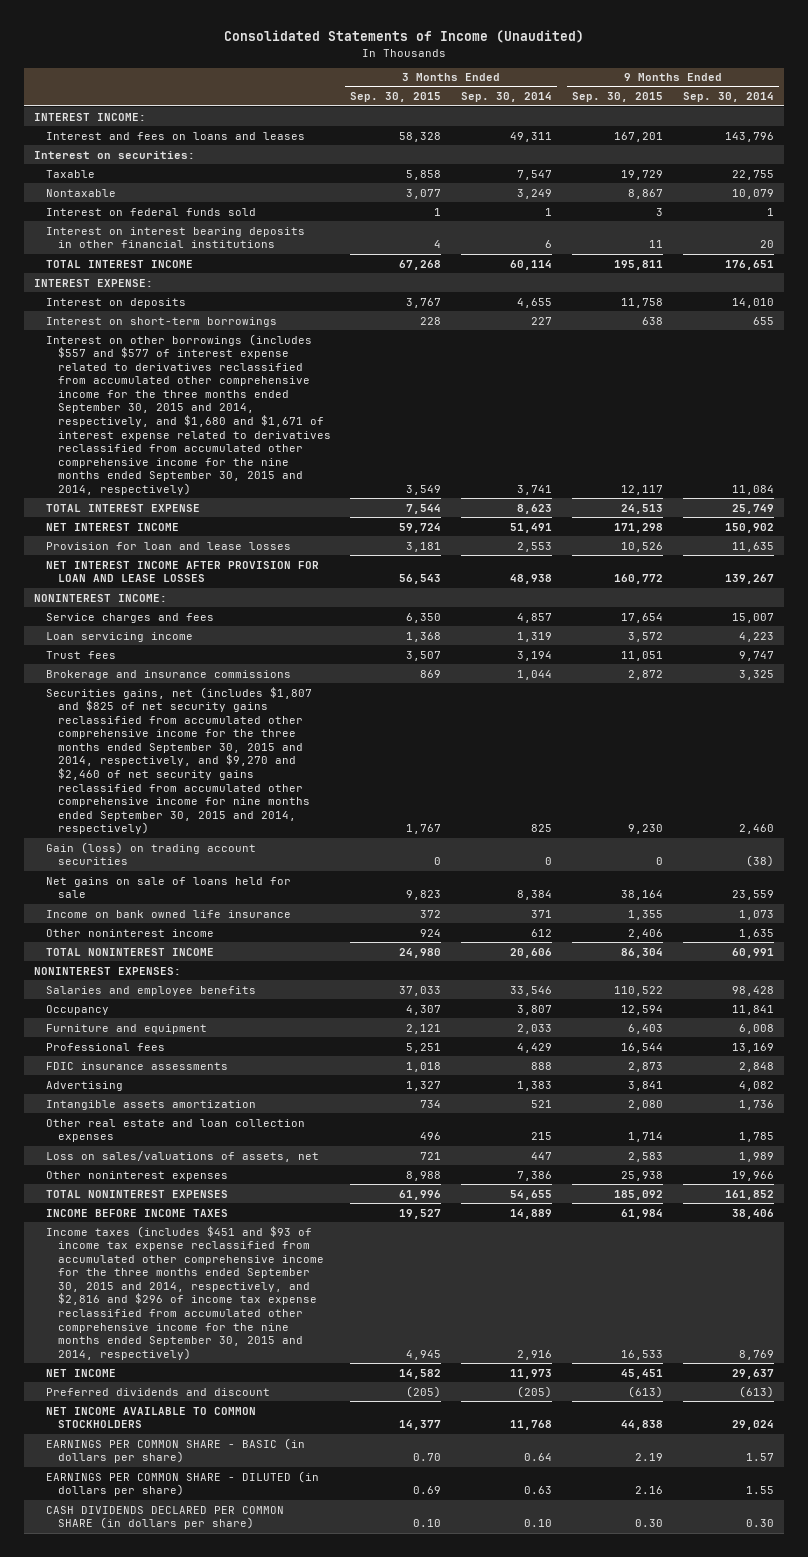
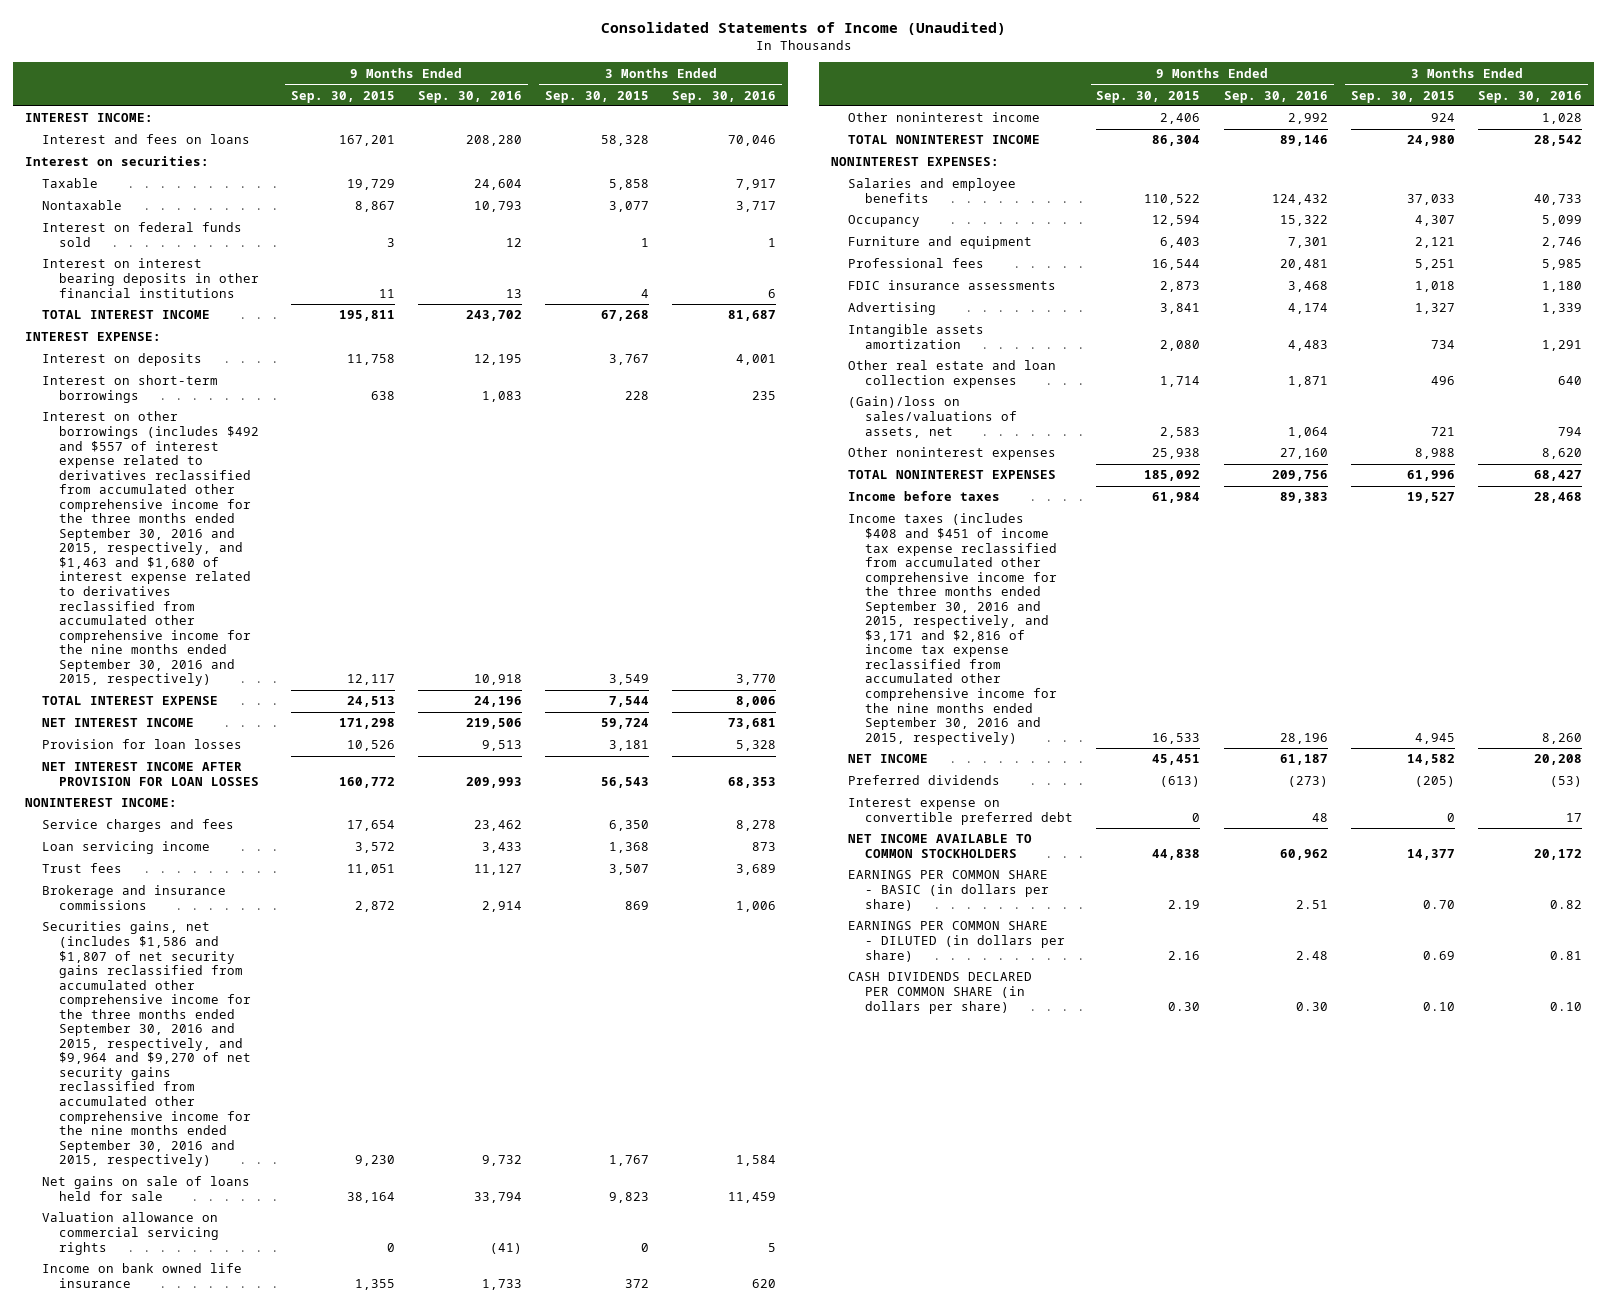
[461,92,553,103] Sep. 30, 2014 -> none
[683,92,775,103] Sep. 30, 2014 -> none
none -> [417,90,522,103] Sep. 30, 2016
none -> [672,90,777,103] Sep. 30, 2016
[45,131,305,140] Interest and fees on loans and leases -> [42,134,251,145] Interest and fees on loans
[45,333,331,495] Interest on other borrowings (includes $557 and $577 of interest expense related to derivatives reclassified from accumulated other comprehensive income for the three months ended September 30, 2015 and 2014, respectively, and $1,680 and $1,671 of interest expense related to derivatives reclassified from accumulated other comprehensive income for the nine months ended September 30, 2015 and 2014, respectively) -> [42,411,260,687] Interest on other borrowings (includes $492 and $557 of interest expense related to derivatives reclassified from accumulated other comprehensive income for the three months ended September 30, 2016 and 2015, respectively, and $1,463 and $1,680 of interest expense related to derivatives reclassified from accumulated other comprehensive income for the nine months ended September 30, 2016 and 2015, respectively)
[45,541,291,550] Provision for loan and lease losses -> [42,739,243,750] Provision for loan losses
[45,560,319,583] NET INTEREST INCOME AFTER PROVISION FOR LOAN AND LEASE LOSSES -> [42,762,260,786] NET INTEREST INCOME AFTER PROVISION FOR LOAN LOSSES
[45,841,256,866] Gain (loss) on trading account securities -> none
[45,686,312,835] Securities gains, net (includes $1,807 and $825 of net security gains reclassified from accumulated other comprehensive income for the three months ended September 30, 2015 and 2014, respectively, and $9,270 and $2,460 of net security gains reclassified from accumulated other comprehensive income for nine months ended September 30, 2015 and 2014, respectively) -> [42,921,252,1168] Securities gains, net (includes $1,586 and $1,807 of net security gains reclassified from accumulated other comprehensive income for the three months ended September 30, 2016 and 2015, respectively, and $9,964 and $9,270 of net security gains reclassified from accumulated other comprehensive income for the nine months ended September 30, 2016 and 2015, respectively)
none -> [42,1212,220,1255] Valuation allowance on commercial servicing rights
[45,1150,319,1162] Loss on sales/valuations of assets, net -> [848,396,1018,438] (Gain)/loss on sales/valuations of assets, net
[45,1208,228,1217] INCOME BEFORE INCOME TAXES -> [848,491,1001,502] Income before taxes
[45,1225,324,1360] Income taxes (includes $451 and $93 of income tax expense reclassified from accumulated other comprehensive income for the three months ended September 30, 2015 and 2014, respectively, and $2,816 and $296 of income tax expense reclassified from accumulated other comprehensive income for the nine months ended September 30, 2015 and 2014, respectively) -> [848,513,1058,745] Income taxes (includes $408 and $451 of income tax expense reclassified from accumulated other comprehensive income for the three months ended September 30, 2016 and 2015, respectively, and $3,171 and $2,816 of income tax expense reclassified from accumulated other comprehensive income for the nine months ended September 30, 2016 and 2015, respectively)
[45,1387,270,1396] Preferred dividends and discount -> [848,775,1001,786] Preferred dividends
none -> [848,798,1074,825] Interest expense on convertible preferred debt

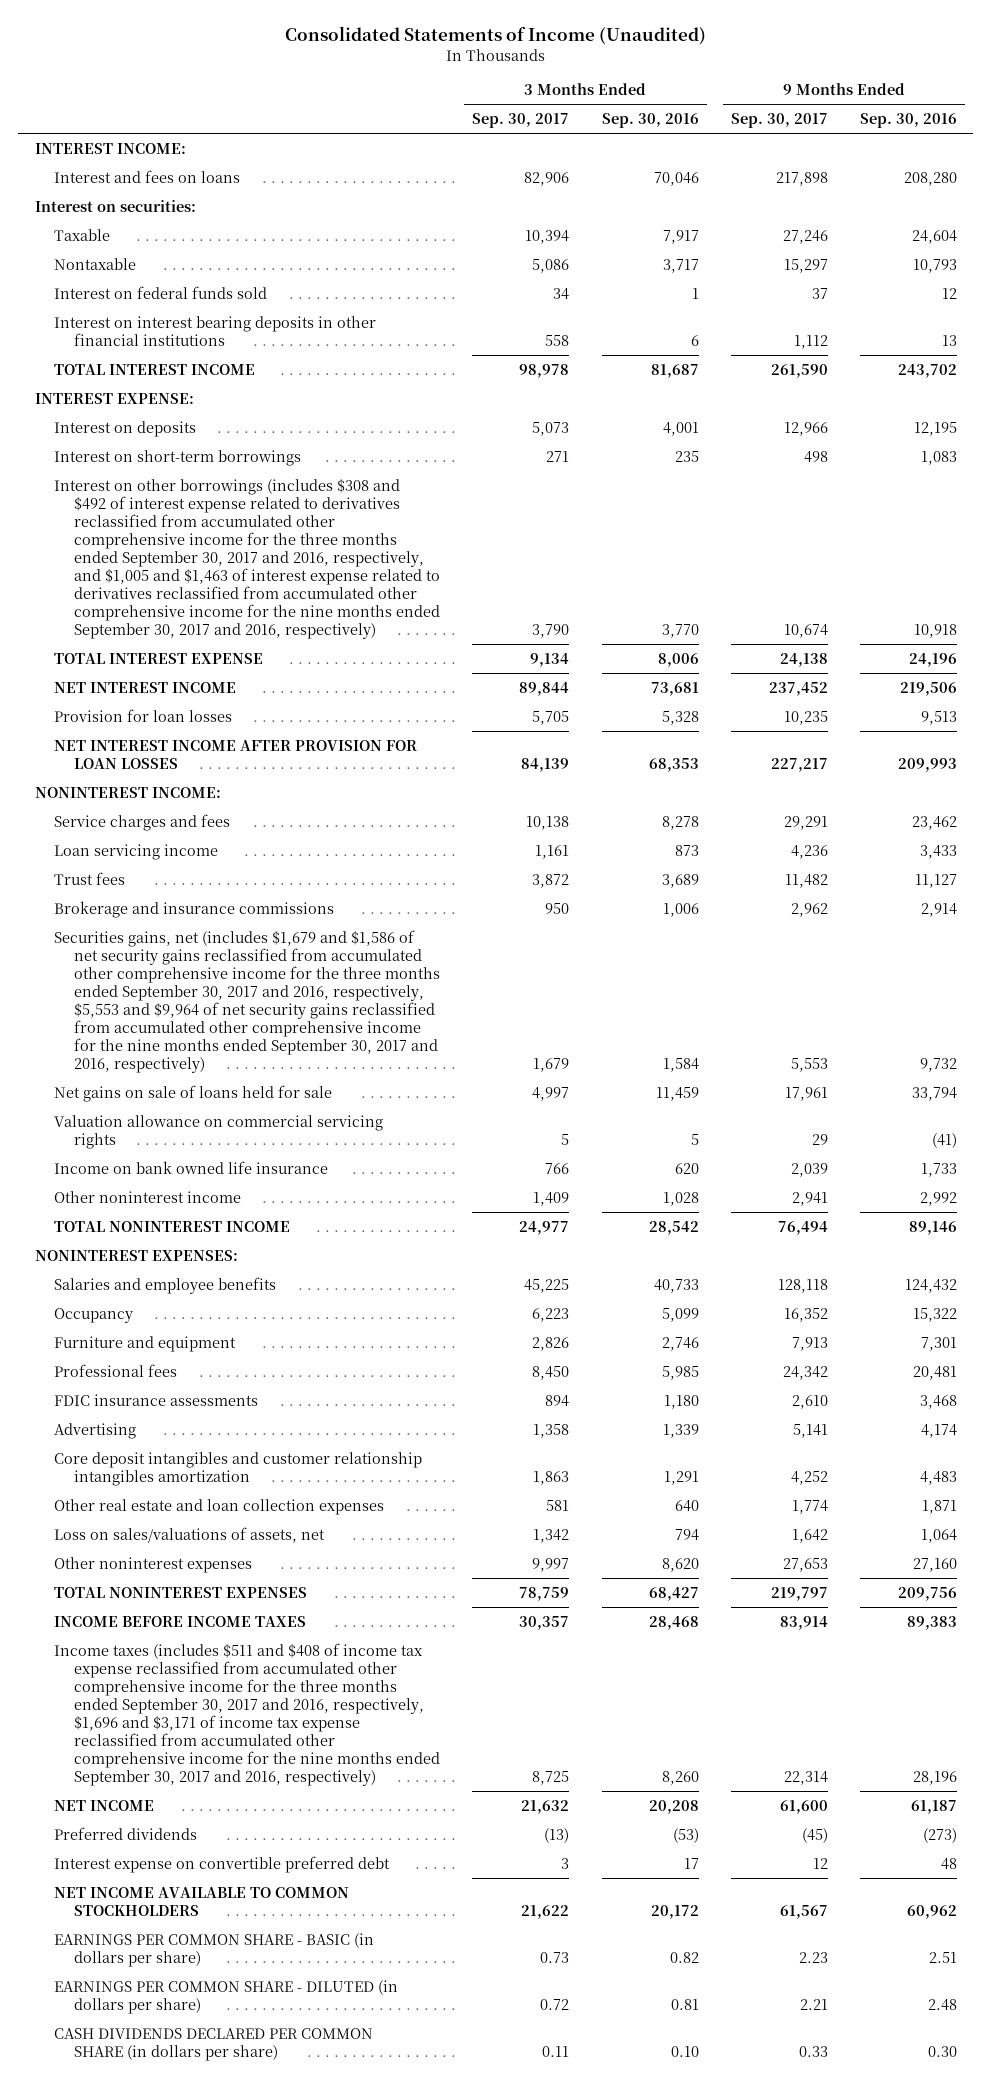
[290,90,395,103] Sep. 30, 2015 -> none
[545,90,650,103] Sep. 30, 2015 -> none
none -> [472,113,570,129] Sep. 30, 2017
none -> [730,113,828,129] Sep. 30, 2017
[42,411,260,687] Interest on other borrowings (includes $492 and $557 of interest expense related to derivatives reclassified from accumulated other comprehensive income for the three months ended September 30, 2016 and 2015, respectively, and $1,463 and $1,680 of interest expense related to derivatives reclassified from accumulated other comprehensive income for the nine months ended September 30, 2016 and 2015, respectively) -> [54,478,441,640] Interest on other borrowings (includes $308 and $492 of interest expense related to derivatives reclassified from accumulated other comprehensive income for the three months ended September 30, 2017 and 2016, respectively, and $1,005 and $1,463 of interest expense related to derivatives reclassified from accumulated other comprehensive income for the nine months ended September 30, 2017 and 2016, respectively)
[42,921,252,1168] Securities gains, net (includes $1,586 and $1,807 of net security gains reclassified from accumulated other comprehensive income for the three months ended September 30, 2016 and 2015, respectively, and $9,964 and $9,270 of net security gains reclassified from accumulated other comprehensive income for the nine months ended September 30, 2016 and 2015, respectively) -> [54,929,441,1074] Securities gains, net (includes $1,679 and $1,586 of net security gains reclassified from accumulated other comprehensive income for the three months ended September 30, 2017 and 2016, respectively, $5,553 and $9,964 of net security gains reclassified from accumulated other comprehensive income for the nine months ended September 30, 2017 and 2016, respectively)
[848,324,985,349] Intangible assets amortization -> [54,1451,423,1486] Core deposit intangibles and customer relationship intangibles amortization
[848,396,1018,438] (Gain)/loss on sales/valuations of assets, net -> [54,1526,326,1543] Loss on sales/valuations of assets, net
[848,491,1001,502] Income before taxes -> [54,1615,307,1627] INCOME BEFORE INCOME TAXES
[848,513,1058,745] Income taxes (includes $408 and $451 of income tax expense reclassified from accumulated other comprehensive income for the three months ended September 30, 2016 and 2015, respectively, and $3,171 and $2,816 of income tax expense reclassified from accumulated other comprehensive income for the nine months ended September 30, 2016 and 2015, respectively) -> [54,1642,441,1787] Income taxes (includes $511 and $408 of income tax expense reclassified from accumulated other comprehensive income for the three months ended September 30, 2017 and 2016, respectively, $1,696 and $3,171 of income tax expense reclassified from accumulated other comprehensive income for the nine months ended September 30, 2017 and 2016, respectively)

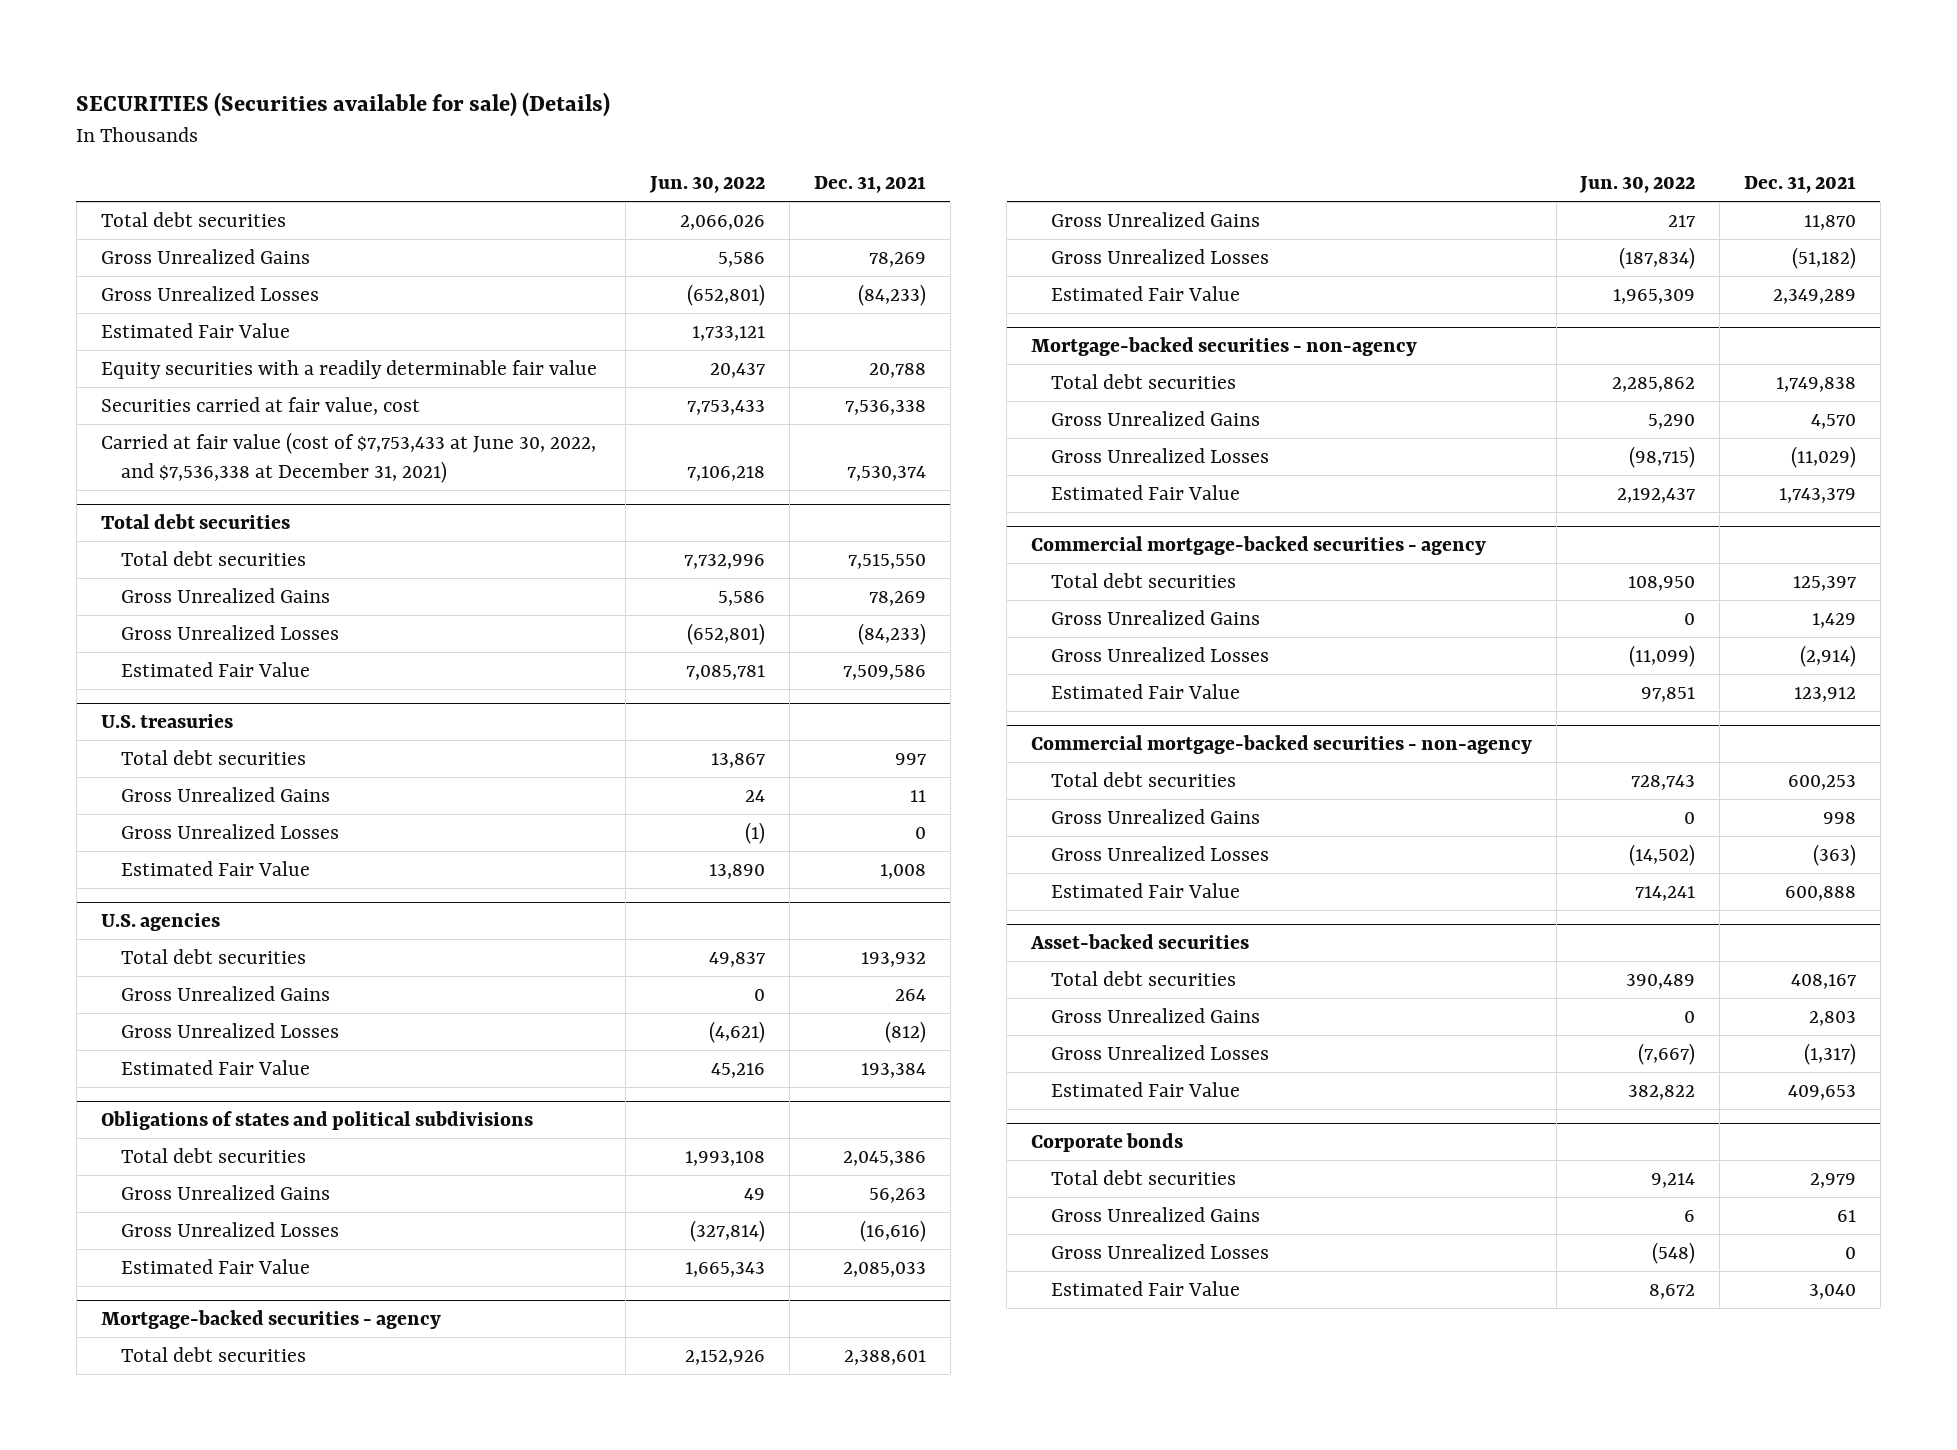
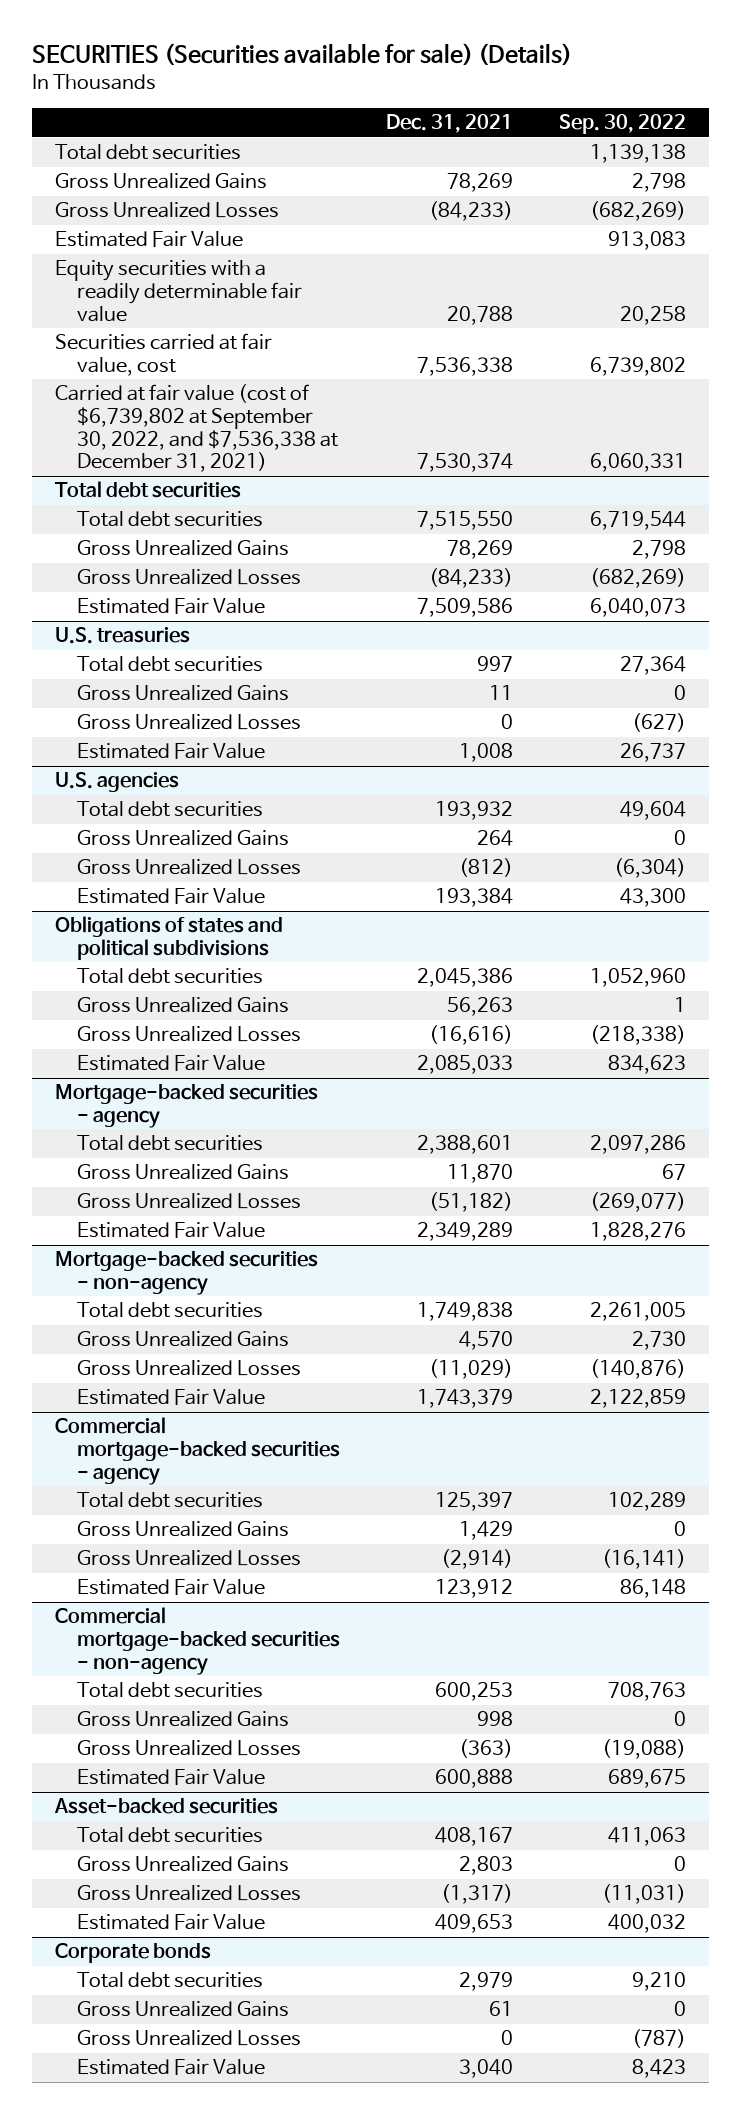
[649,176,766,194] Jun. 30, 2022 -> none
none -> [558,114,686,135] Sep. 30, 2022
[100,431,596,483] Carried at fair value (cost of $7,753,433 at June 30, 2022, and $7,536,338 at December 31, 2021) -> [55,384,338,473] Carried at fair value (cost of $6,739,802 at September 30, 2022, and $7,536,338 at December 31, 2021)

